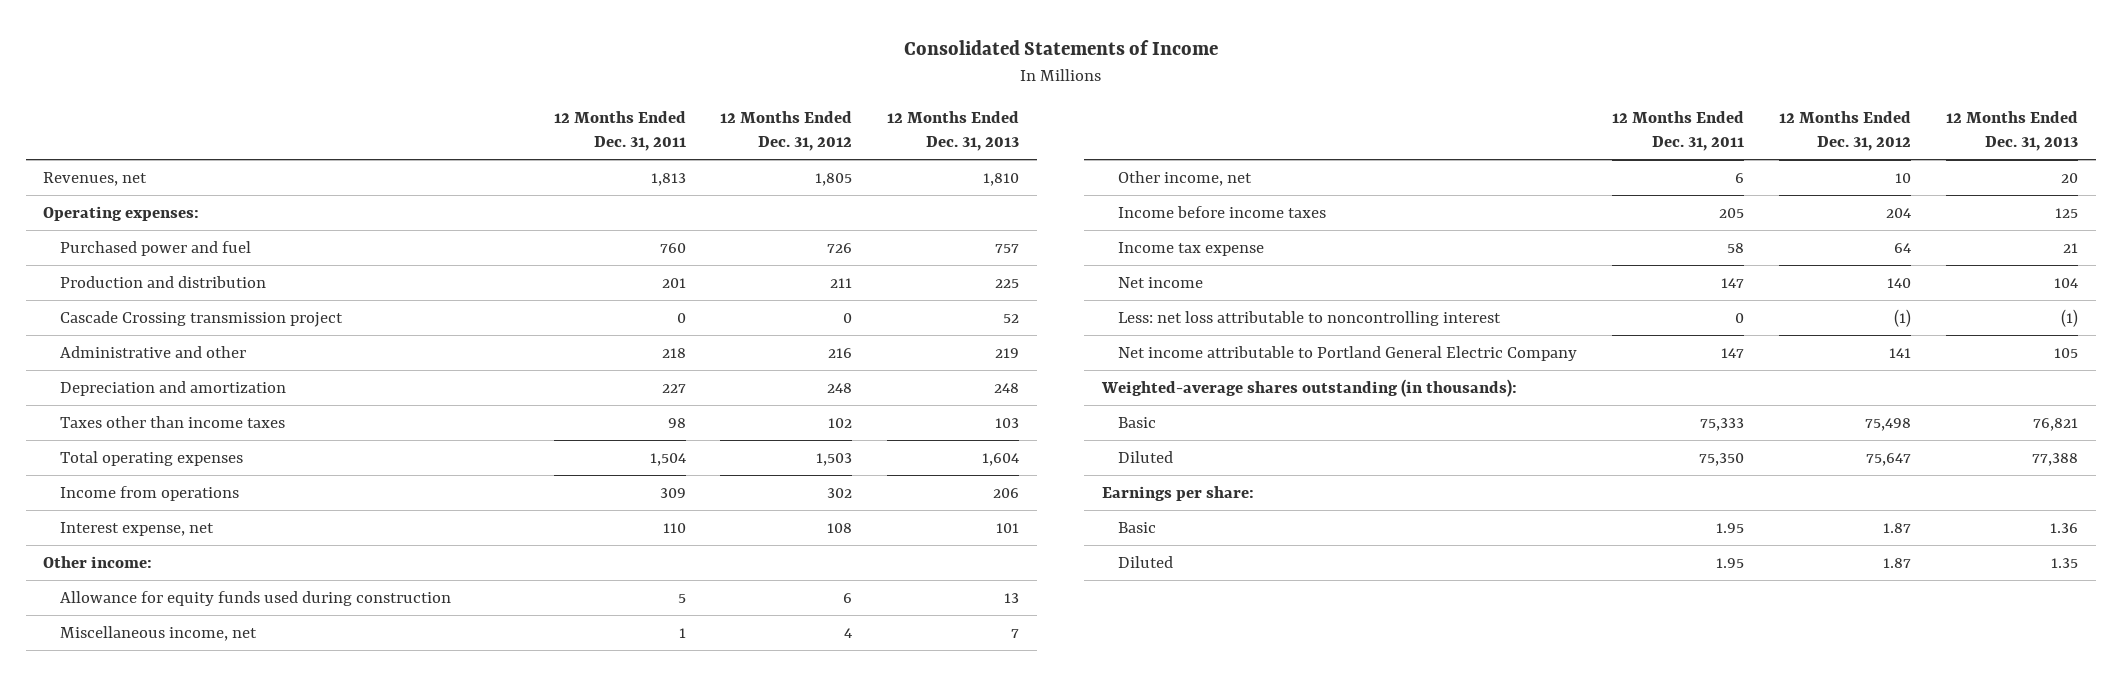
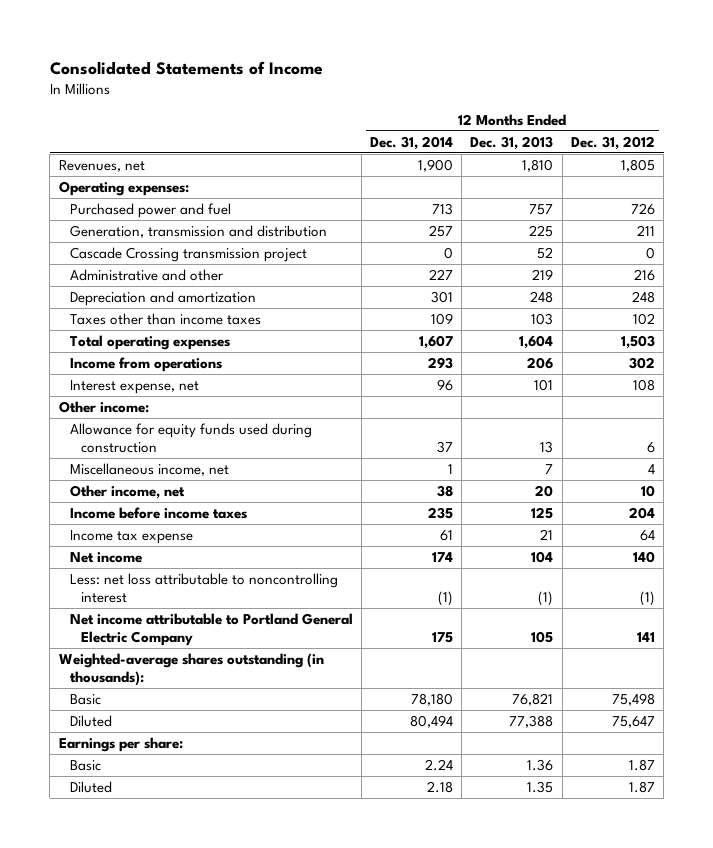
[553,110,686,152] 12 Months Ended Dec. 31, 2011 -> none
none -> [370,135,454,150] Dec. 31, 2014
[59,275,266,288] Production and distribution -> [69,224,327,238] Generation, transmission and distribution

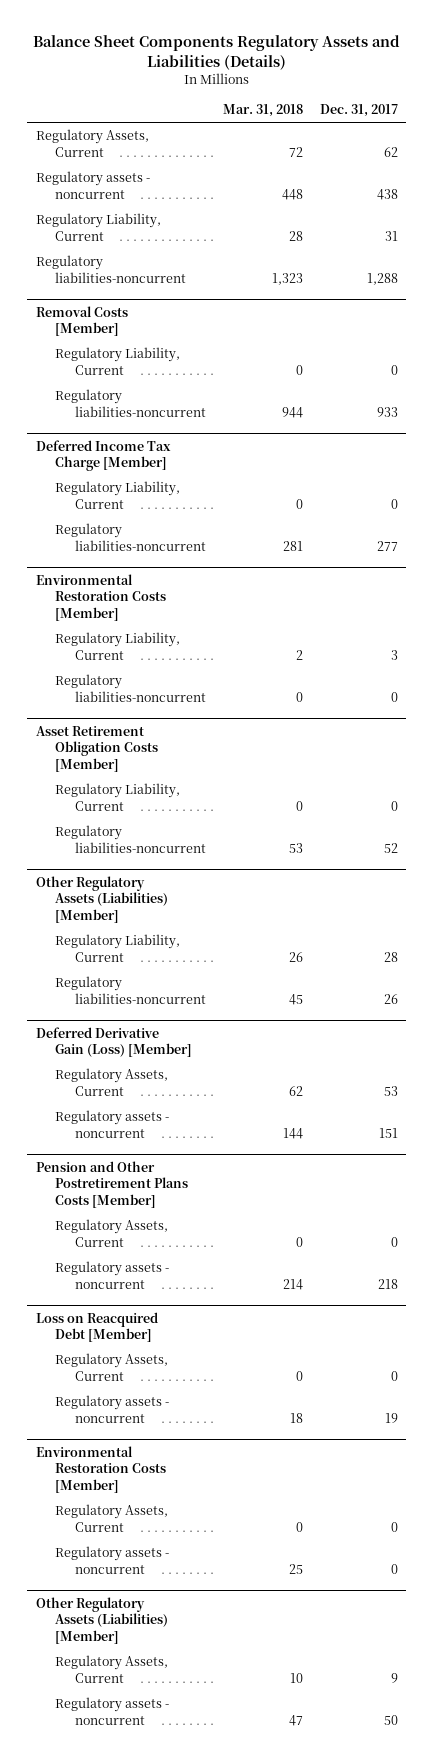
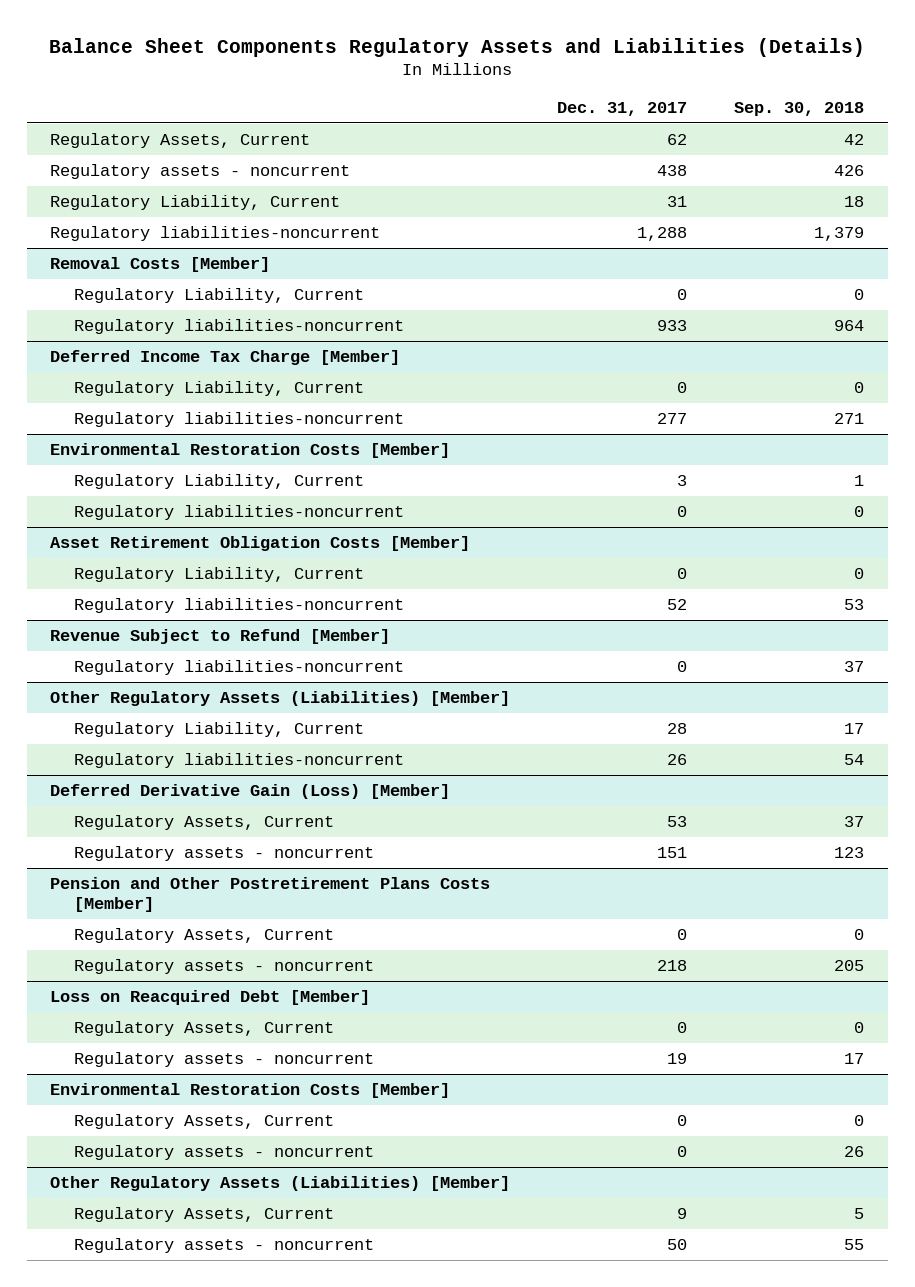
[222,103,303,117] Mar. 31, 2018 -> none
none -> [734,102,865,117] Sep. 30, 2018
none -> [50,628,391,644] Revenue Subject to Refund [Member]
none -> [74,659,405,675] Regulatory liabilities-noncurrent

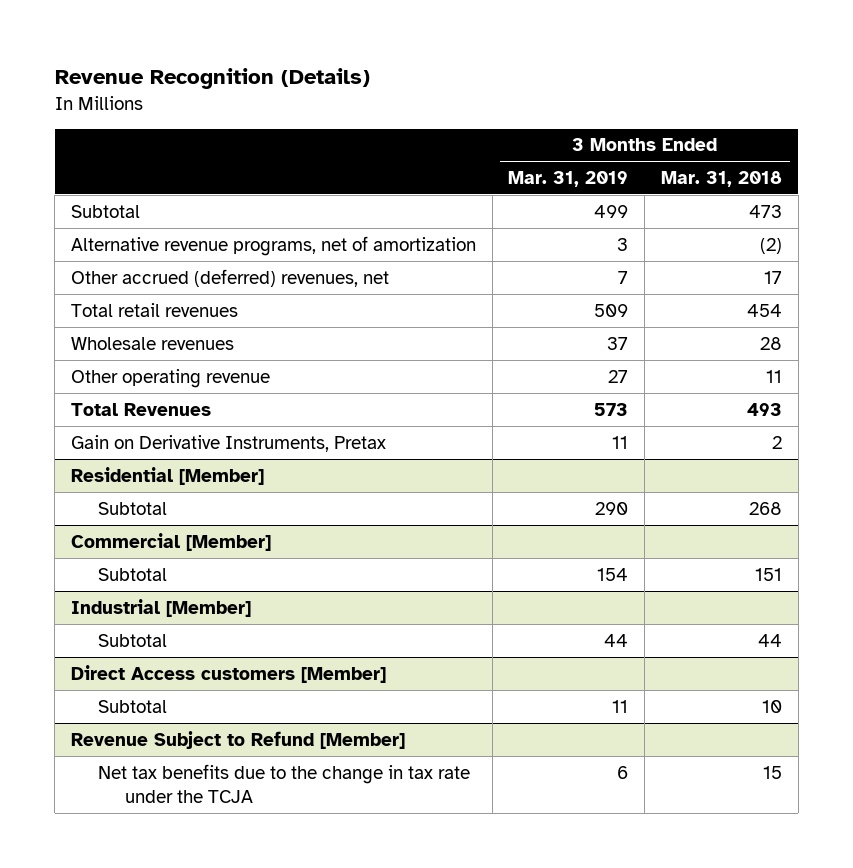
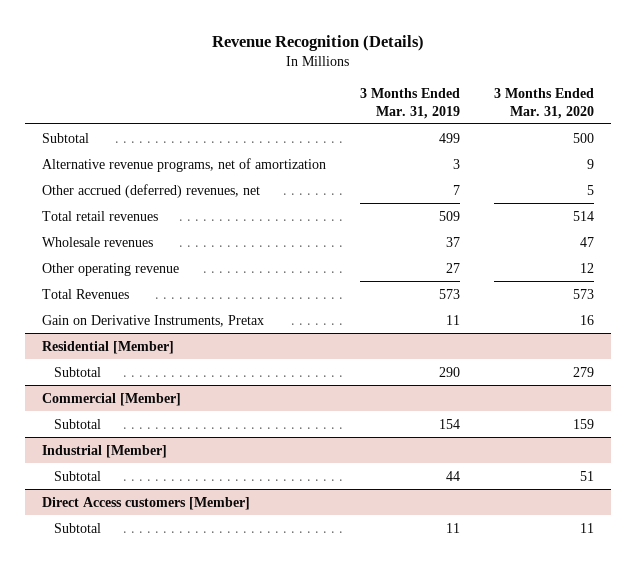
[660,171,782,188] Mar. 31, 2018 -> none
none -> [494,88,595,119] 3 Months Ended Mar. 31, 2020
[70,730,405,749] Revenue Subject to Refund [Member] -> none
[98,763,471,804] Net tax benefits due to the change in tax rate under the TCJA -> none

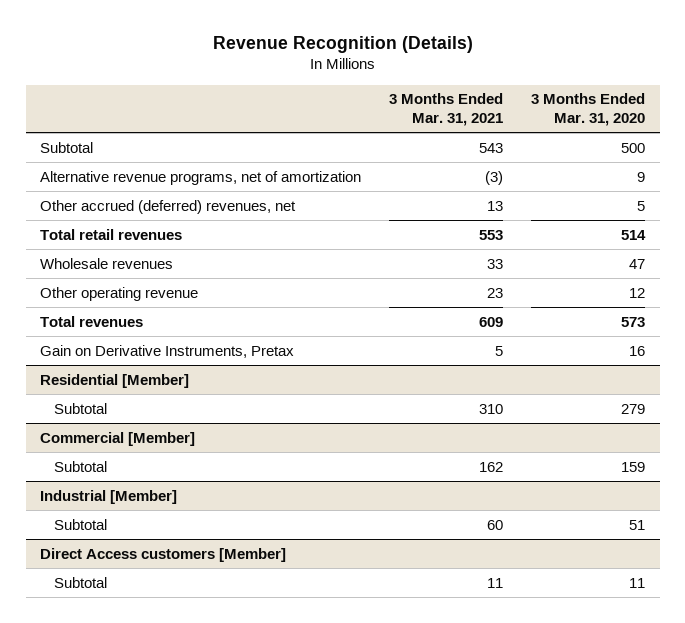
[360,88,461,119] 3 Months Ended Mar. 31, 2019 -> none
none -> [389,93,504,127] 3 Months Ended Mar. 31, 2021
[42,288,130,299] Total Revenues -> [39,315,143,327] Total revenues

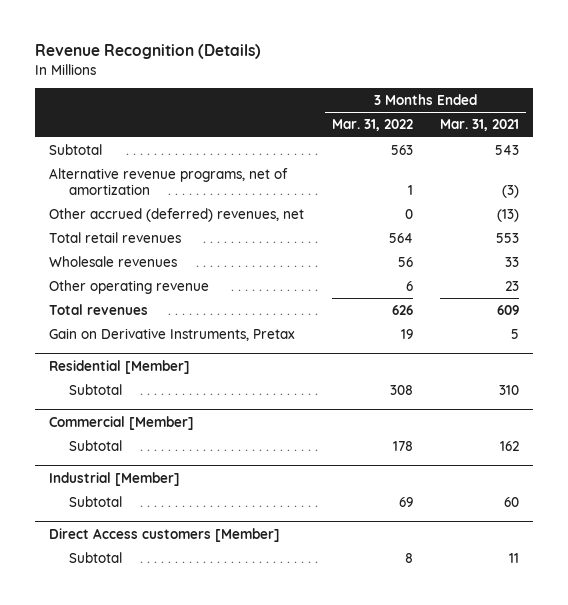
[531,93,646,127] 3 Months Ended Mar. 31, 2020 -> none
none -> [331,119,413,132] Mar. 31, 2022
[487,200,504,211] 13 -> [497,208,520,222] (13)

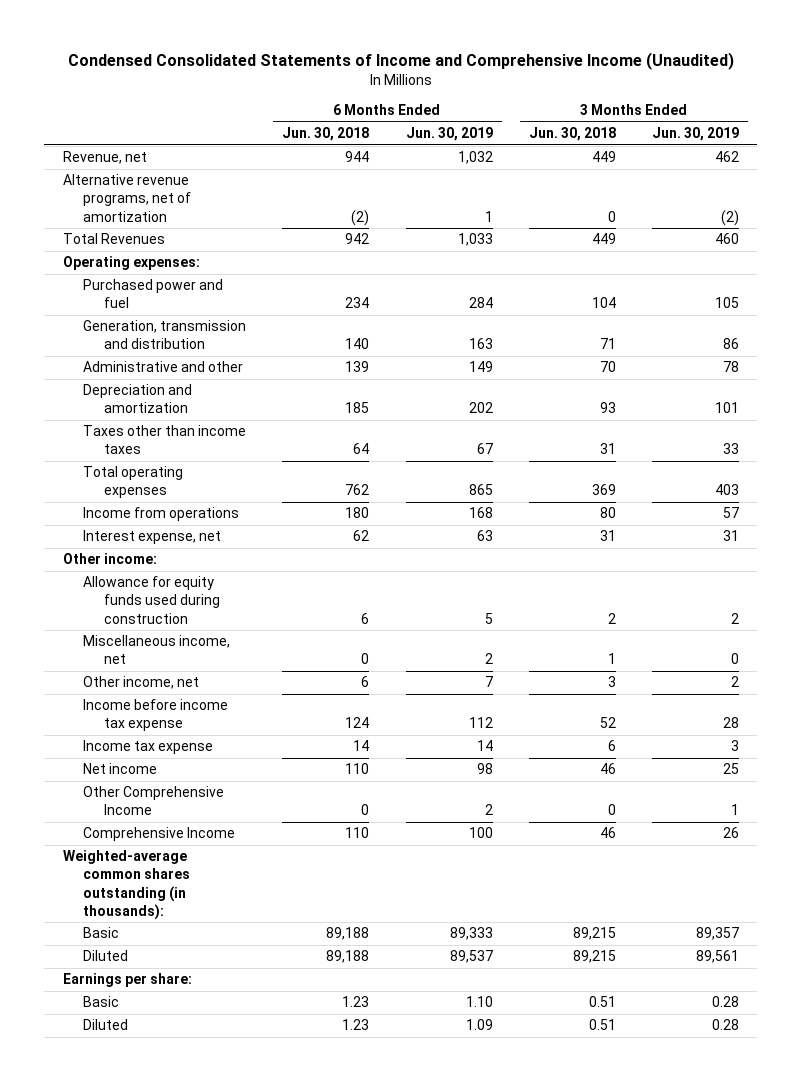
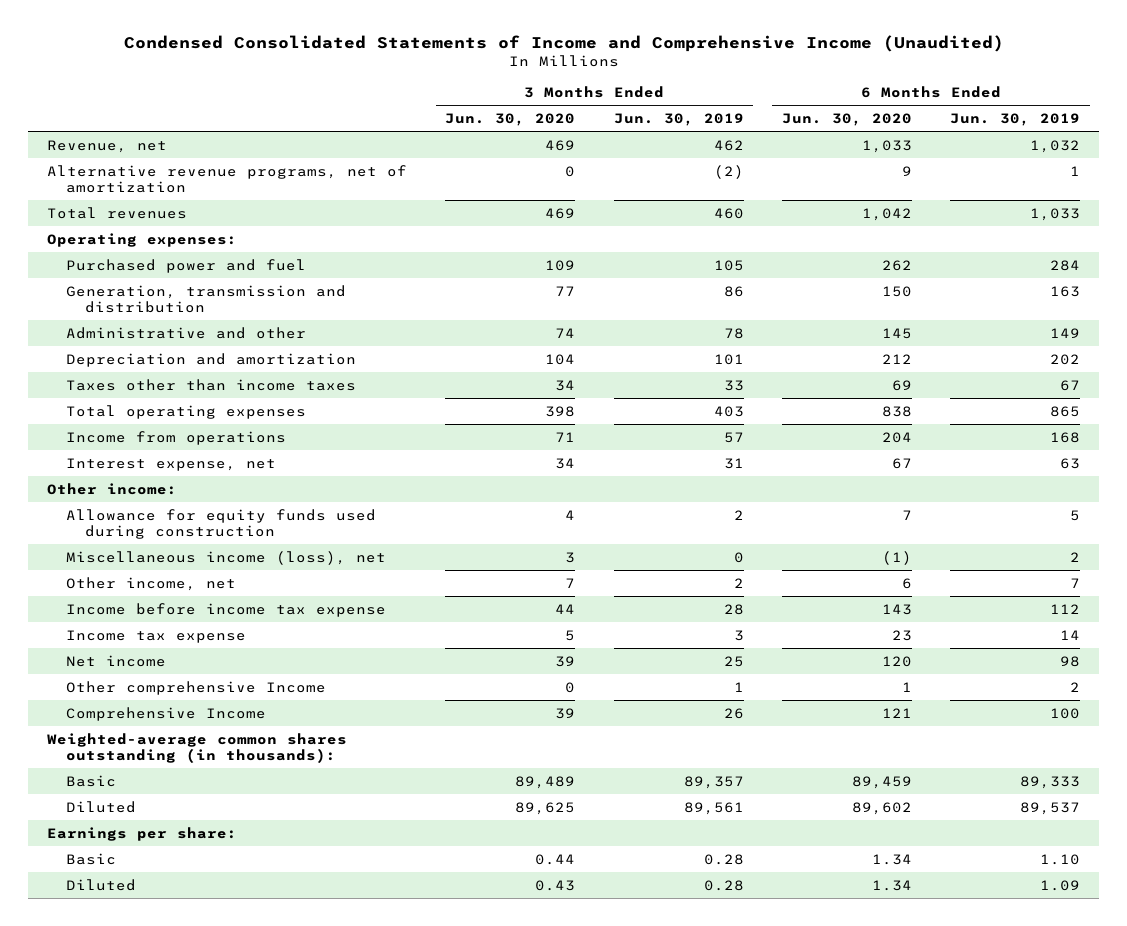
[282,127,370,142] Jun. 30, 2018 -> none
[528,127,616,142] Jun. 30, 2018 -> none
none -> [445,113,576,127] Jun. 30, 2020
none -> [781,113,912,127] Jun. 30, 2020
[62,233,165,245] Total Revenues -> [46,206,187,219] Total revenues
[83,635,231,665] Miscellaneous income, net -> [66,550,387,565] Miscellaneous income (loss), net
[83,786,225,816] Other Comprehensive Income -> [66,680,327,695] Other comprehensive Income

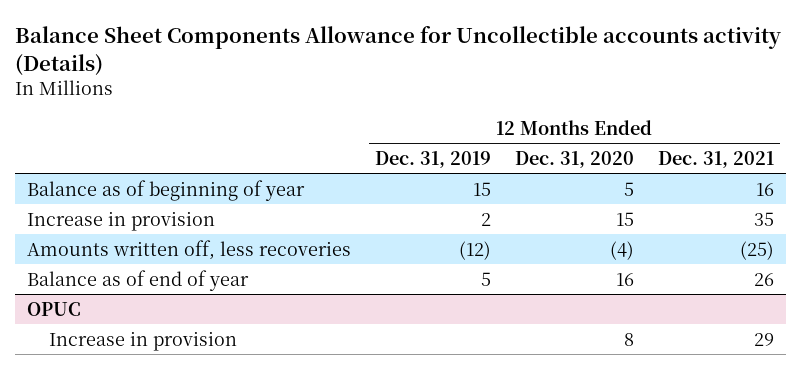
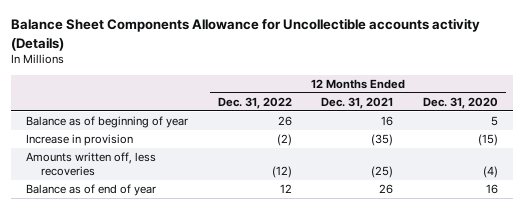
[375,150,492,168] Dec. 31, 2019 -> none
none -> [217,96,292,109] Dec. 31, 2022
[615,211,634,226] 15 -> [478,134,499,147] (15)
[753,211,774,226] 35 -> [371,134,394,147] (35)
[27,301,82,316] OPUC -> none
[49,330,238,351] Increase in provision -> none

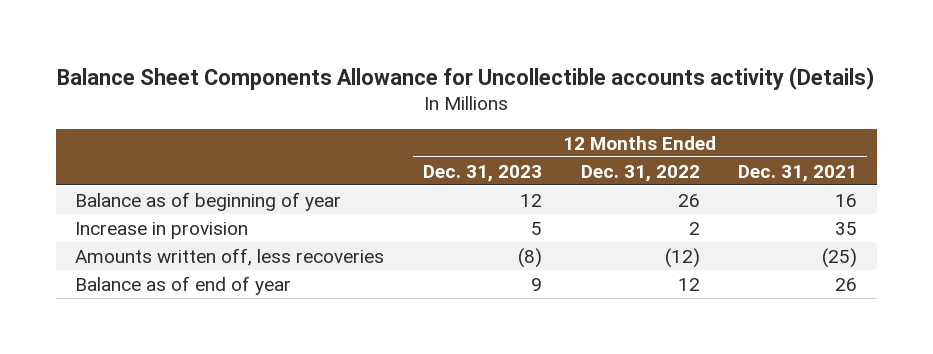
[423,96,499,109] Dec. 31, 2020 -> none
none -> [422,164,542,182] Dec. 31, 2023
[276,134,292,147] (2) -> [688,221,700,235] 2
[371,134,394,147] (35) -> [835,221,858,235] 35

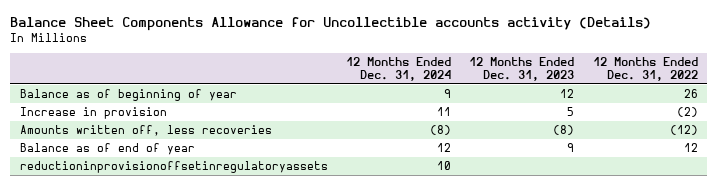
[738,164,858,182] Dec. 31, 2021 -> none
none -> [345,56,451,82] 12 Months Ended Dec. 31, 2024
[688,221,700,235] 2 -> [676,106,698,117] (2)
none -> [19,160,328,173] reductioninprovisionoffsetinregulatoryassets

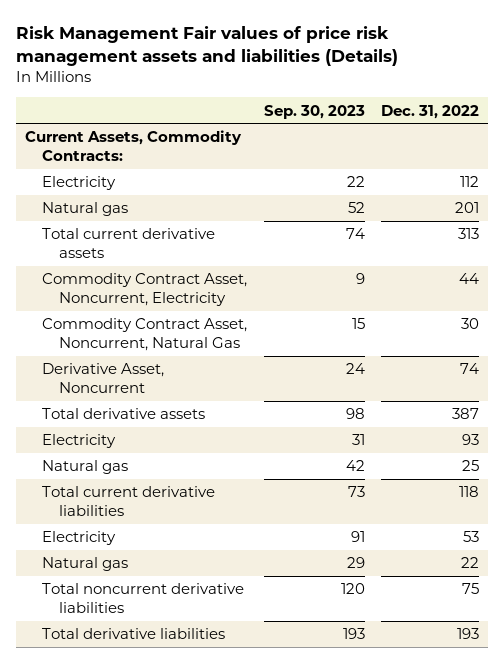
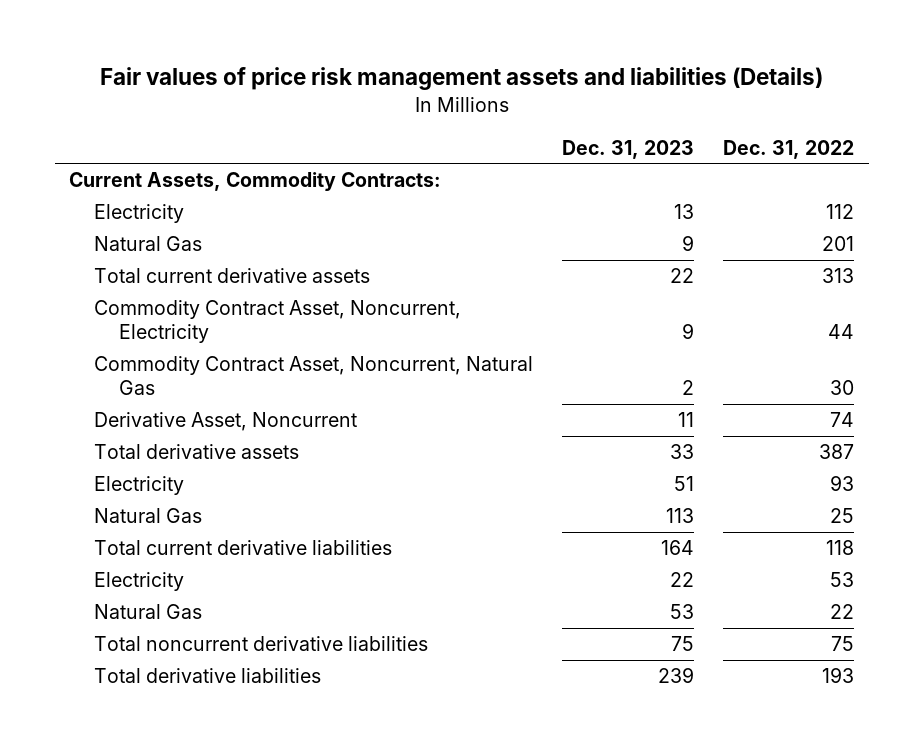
[16,26,399,67] Risk Management Fair values of price risk management assets and liabilities (Details) -> [99,67,823,91] Fair values of price risk management assets and liabilities (Details)
[263,104,365,119] Sep. 30, 2023 -> none
none -> [562,139,695,159] Dec. 31, 2023
[41,202,128,217] Natural gas -> [94,236,203,252] Natural Gas
[41,460,128,475] Natural gas -> [94,508,203,524] Natural Gas
[41,557,128,572] Natural gas -> [94,604,203,620] Natural Gas

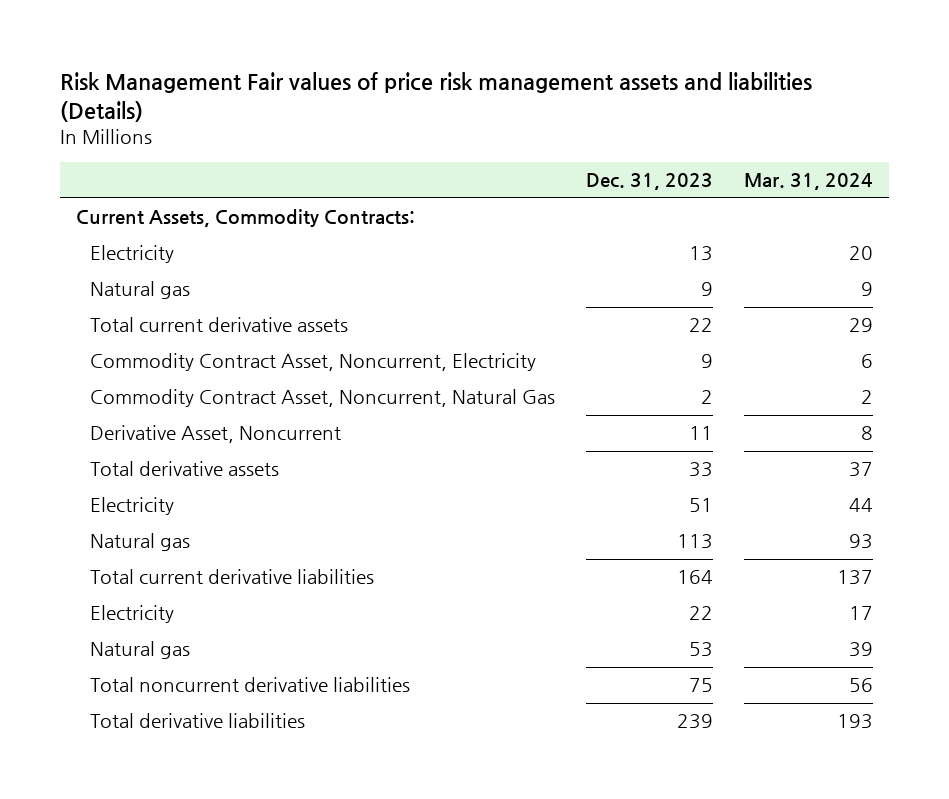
[99,67,823,91] Fair values of price risk management assets and liabilities (Details) -> [60,72,813,123] Risk Management Fair values of price risk management assets and liabilities (Details)
[723,139,855,159] Dec. 31, 2022 -> none
none -> [744,173,874,191] Mar. 31, 2024
[94,236,203,252] Natural Gas -> [90,281,191,300] Natural gas
[94,508,203,524] Natural Gas -> [90,533,191,552] Natural gas
[94,604,203,620] Natural Gas -> [90,641,191,660] Natural gas

